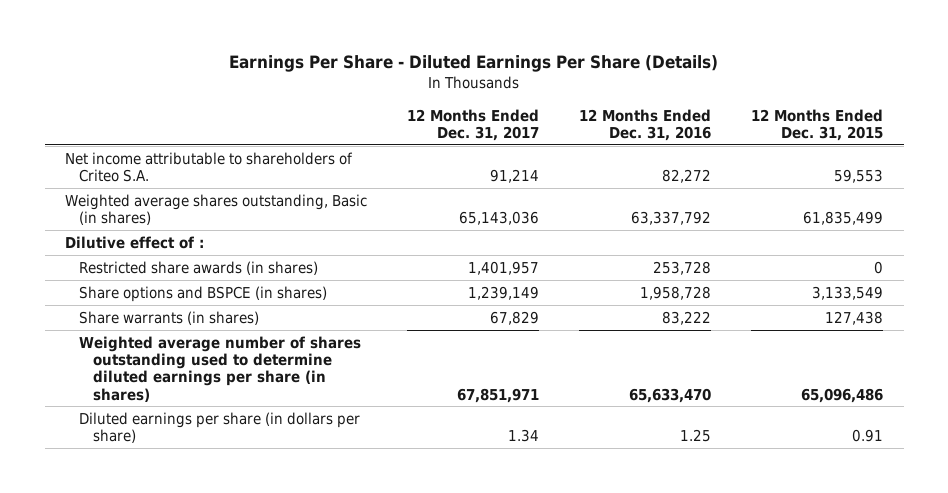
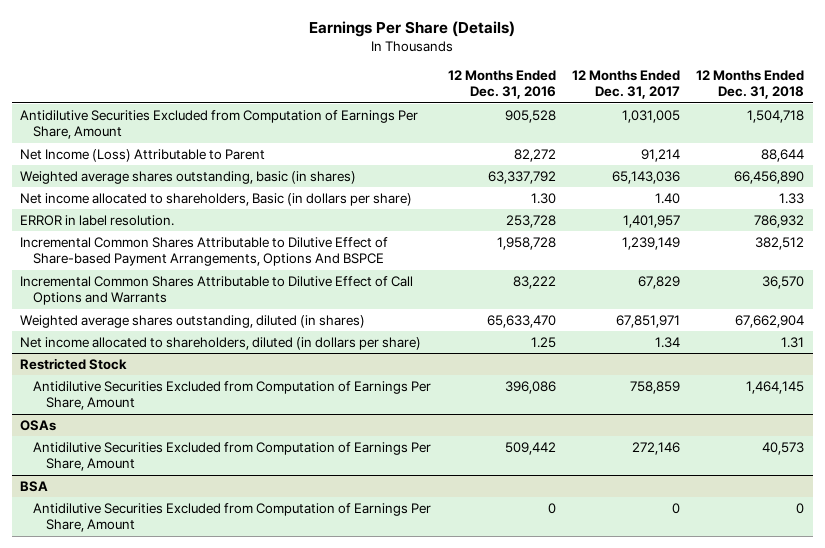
[229,54,719,72] Earnings Per Share - Diluted Earnings Per Share (Details) -> [309,20,516,37] Earnings Per Share (Details)
[751,108,884,141] 12 Months Ended Dec. 31, 2015 -> none
none -> [696,69,805,100] 12 Months Ended Dec. 31, 2018
[64,235,204,249] Dilutive effect of : -> none
none -> [20,109,419,140] Antidilutive Securities Excluded from Computation of Earnings Per Share, Amount
[64,151,353,183] Net income attributable to shareholders of Criteo S.A. -> [20,148,266,162] Net Income (Loss) Attributable to Parent
[64,193,367,226] Weighted average shares outstanding, Basic (in shares) -> [20,170,357,184] Weighted average shares outstanding, basic (in shares)
none -> [20,192,413,206] Net income allocated to shareholders, Basic (in dollars per share)
[79,260,319,275] Restricted share awards (in shares) -> [20,214,175,226] ERROR in label resolution.
[79,285,328,302] Share options and BSPCE (in shares) -> [20,236,389,267] Incremental Common Shares Attributable to Dilutive Effect of Share-based Payment Arrangements, Options And BSPCE
[79,310,260,325] Share warrants (in shares) -> [20,275,414,306] Incremental Common Shares Attributable to Dilutive Effect of Call Options and Warrants
[79,335,362,402] Weighted average number of shares outstanding used to determine diluted earnings per share (in shares) -> [20,314,366,328] Weighted average shares outstanding, diluted (in shares)
[79,411,361,444] Diluted earnings per share (in dollars per share) -> [20,336,422,350] Net income allocated to shareholders, diluted (in dollars per share)
none -> [20,357,128,370] Restricted Stock
none -> [33,380,432,411] Antidilutive Securities Excluded from Computation of Earnings Per Share, Amount
none -> [20,419,57,431] OSAs
none -> [33,441,432,472] Antidilutive Securities Excluded from Computation of Earnings Per Share, Amount
none -> [20,480,49,492] BSA
none -> [33,502,432,533] Antidilutive Securities Excluded from Computation of Earnings Per Share, Amount

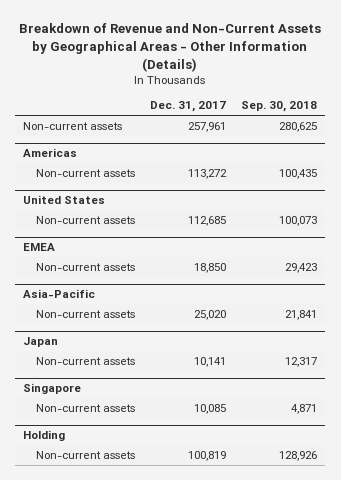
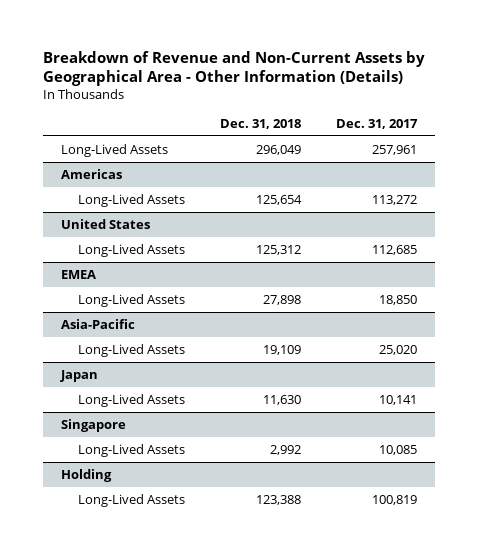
[19,23,322,72] Breakdown of Revenue and Non-Current Assets by Geographical Areas - Other Information (Details) -> [43,50,426,86] Breakdown of Revenue and Non-Current Assets by Geographical Area - Other Information (Details)
[241,101,318,113] Sep. 30, 2018 -> none
none -> [219,118,301,129] Dec. 31, 2018
[23,121,123,130] Non-current assets -> [60,143,168,157] Long-Lived Assets
[35,168,135,177] Non-current assets -> [77,193,185,207] Long-Lived Assets
[35,215,135,224] Non-current assets -> [77,243,185,257] Long-Lived Assets
[35,262,135,271] Non-current assets -> [77,293,185,307] Long-Lived Assets
[35,309,135,318] Non-current assets -> [77,343,185,357] Long-Lived Assets
[35,356,135,365] Non-current assets -> [77,393,185,407] Long-Lived Assets
[35,403,135,412] Non-current assets -> [77,443,185,457] Long-Lived Assets
[35,450,135,459] Non-current assets -> [77,493,185,507] Long-Lived Assets

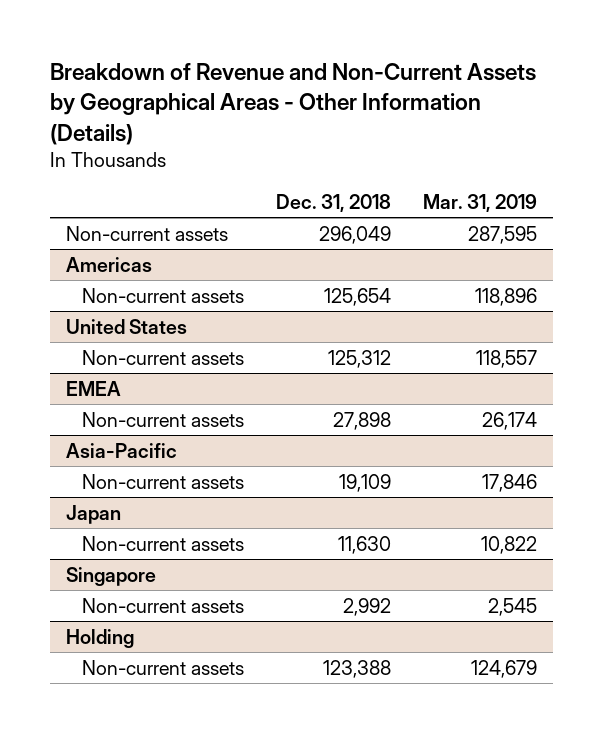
[43,50,426,86] Breakdown of Revenue and Non-Current Assets by Geographical Area - Other Information (Details) -> [50,63,537,145] Breakdown of Revenue and Non-Current Assets by Geographical Areas - Other Information (Details)
[336,118,419,129] Dec. 31, 2017 -> none
none -> [422,193,537,212] Mar. 31, 2019
[60,143,168,157] Long-Lived Assets -> [66,225,229,241] Non-current assets
[77,193,185,207] Long-Lived Assets -> [81,287,244,303] Non-current assets
[77,243,185,257] Long-Lived Assets -> [81,349,244,365] Non-current assets
[77,293,185,307] Long-Lived Assets -> [81,411,244,427] Non-current assets
[77,343,185,357] Long-Lived Assets -> [81,473,244,489] Non-current assets
[77,393,185,407] Long-Lived Assets -> [81,535,244,551] Non-current assets
[77,443,185,457] Long-Lived Assets -> [81,597,244,613] Non-current assets
[77,493,185,507] Long-Lived Assets -> [81,659,244,675] Non-current assets

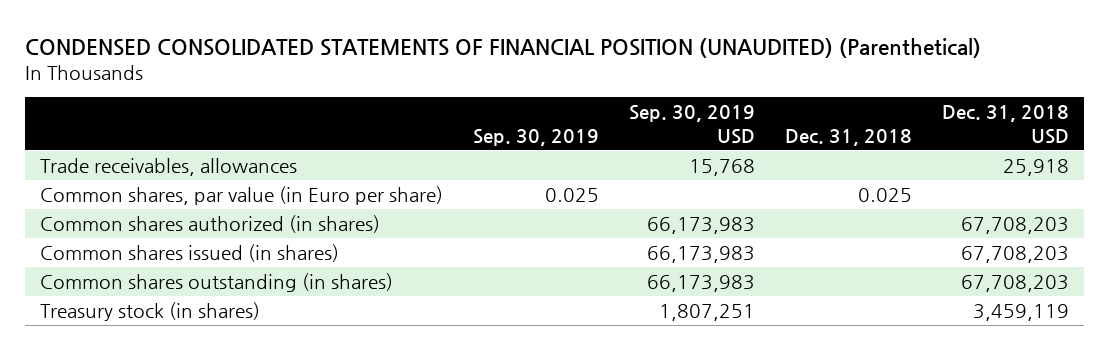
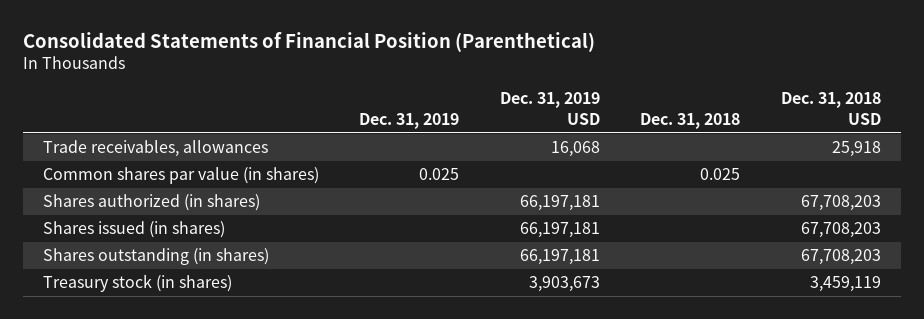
[25,37,982,58] CONDENSED CONSOLIDATED STATEMENTS OF FINANCIAL POSITION (UNAUDITED) (Parenthetical) -> [22,31,595,52] Consolidated Statements of Financial Position (Parenthetical)
[473,128,600,146] Sep. 30, 2019 -> none
[629,105,756,144] Sep. 30, 2019 USD -> none
none -> [359,113,460,130] Dec. 31, 2019
none -> [499,92,600,126] Dec. 31, 2019 USD
[40,186,444,206] Common shares, par value (in Euro per share) -> [43,167,320,185] Common shares par value (in shares)
[40,215,381,234] Common shares authorized (in shares) -> [43,194,261,212] Shares authorized (in shares)
[40,244,340,263] Common shares issued (in shares) -> [43,221,226,239] Shares issued (in shares)
[40,273,394,293] Common shares outstanding (in shares) -> [43,248,270,266] Shares outstanding (in shares)

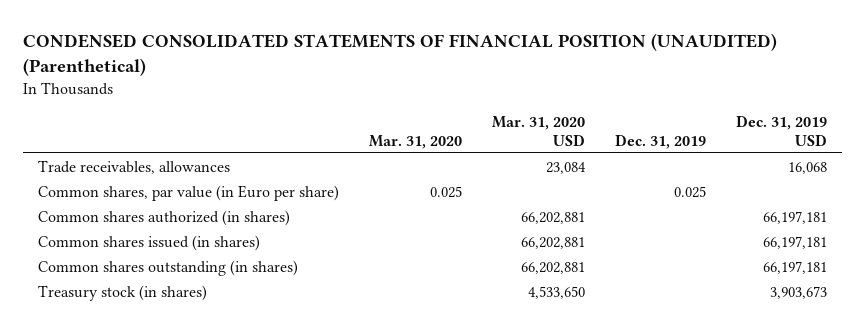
[22,31,595,52] Consolidated Statements of Financial Position (Parenthetical) -> [22,33,777,77] CONDENSED CONSOLIDATED STATEMENTS OF FINANCIAL POSITION (UNAUDITED) (Parenthetical)
[640,113,741,130] Dec. 31, 2018 -> none
[780,92,881,126] Dec. 31, 2018 USD -> none
none -> [368,134,462,149] Mar. 31, 2020
none -> [491,116,585,146] Mar. 31, 2020 USD
[43,167,320,185] Common shares par value (in shares) -> [37,184,339,201] Common shares, par value (in Euro per share)
[43,194,261,212] Shares authorized (in shares) -> [37,209,290,226] Common shares authorized (in shares)
[43,221,226,239] Shares issued (in shares) -> [37,234,260,251] Common shares issued (in shares)
[43,248,270,266] Shares outstanding (in shares) -> [37,259,298,276] Common shares outstanding (in shares)

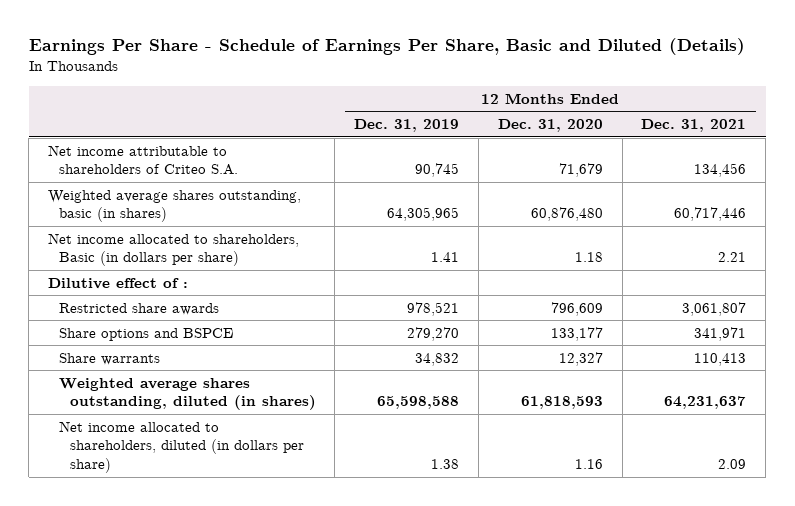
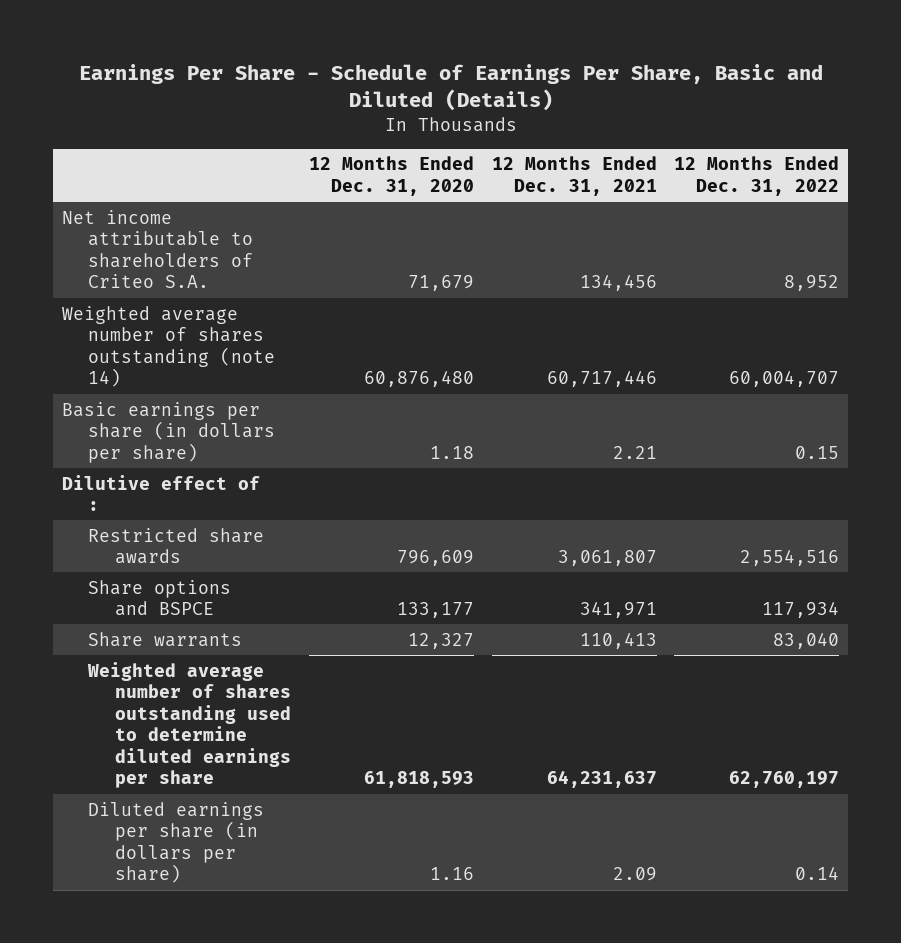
[354,118,460,132] Dec. 31, 2019 -> none
none -> [674,156,840,196] 12 Months Ended Dec. 31, 2022
[48,189,302,223] Weighted average shares outstanding, basic (in shares) -> [61,305,276,388] Weighted average number of shares outstanding (note 14)
[48,232,300,267] Net income allocated to shareholders, Basic (in dollars per share) -> [61,401,276,463] Basic earnings per share (in dollars per share)
[58,377,316,411] Weighted average shares outstanding, diluted (in shares) -> [87,661,291,789] Weighted average number of shares outstanding used to determine diluted earnings per share
[58,420,304,474] Net income allocated to shareholders, diluted (in dollars per share) -> [88,801,265,884] Diluted earnings per share (in dollars per share)

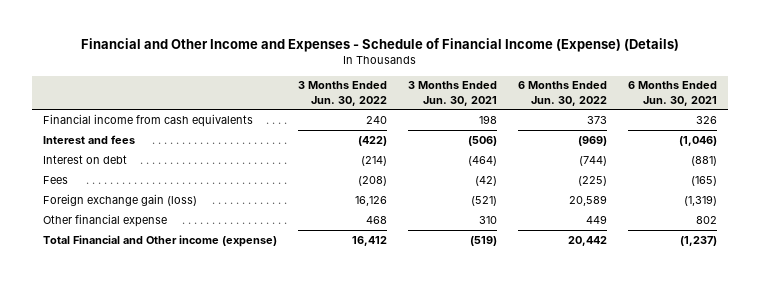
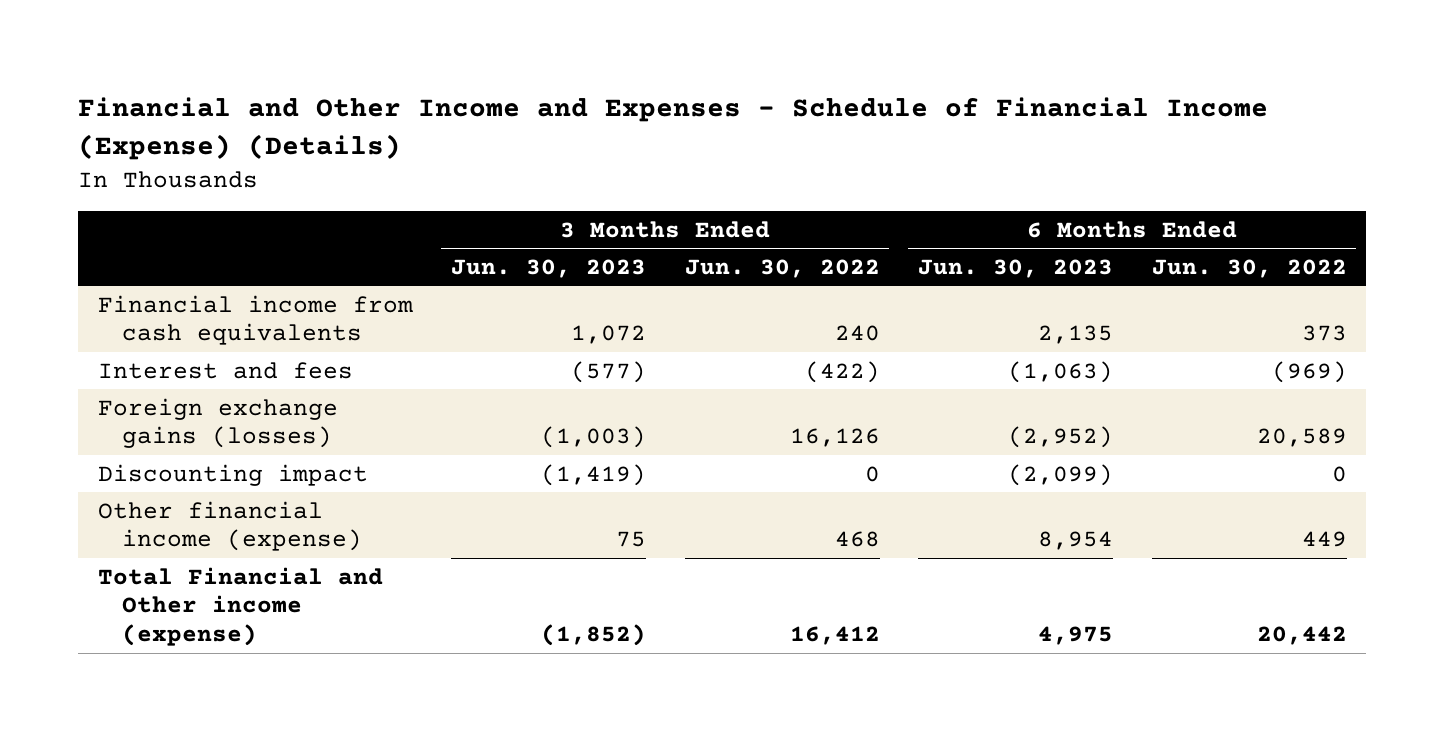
[407,81,497,106] 3 Months Ended Jun. 30, 2021 -> none
[628,81,718,106] 6 Months Ended Jun. 30, 2021 -> none
none -> [451,258,647,278] Jun. 30, 2023
none -> [918,258,1114,278] Jun. 30, 2023
[42,154,127,164] Interest on debt -> none
[42,175,68,184] Fees -> none
[42,193,197,206] Foreign exchange gain (loss) -> [97,397,338,449] Foreign exchange gains (losses)
none -> [97,463,368,486] Discounting impact
[42,213,167,227] Other financial expense -> [97,500,362,552] Other financial income (expense)

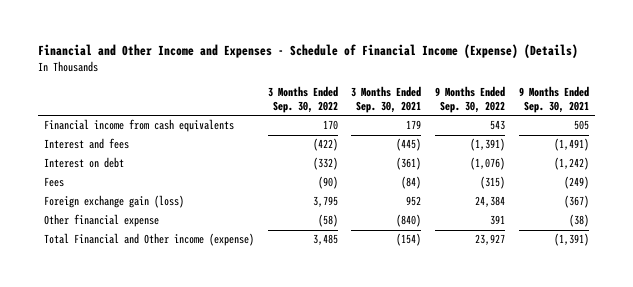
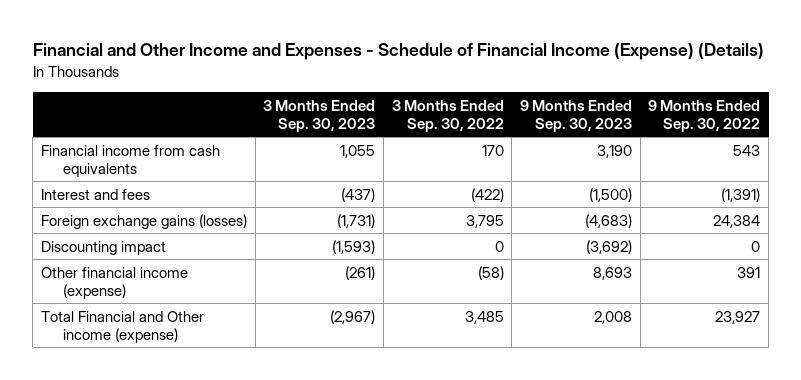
[351,85,422,114] 3 Months Ended Sep. 30, 2021 -> none
[518,85,589,114] 9 Months Ended Sep. 30, 2021 -> none
none -> [263,99,376,132] 3 Months Ended Sep. 30, 2023
none -> [520,99,633,132] 9 Months Ended Sep. 30, 2023
[44,157,125,169] Interest on debt -> none
[44,177,65,188] Fees -> none
[44,195,185,209] Foreign exchange gain (loss) -> [41,213,248,229] Foreign exchange gains (losses)
none -> [41,240,167,255] Discounting impact
[44,214,160,228] Other financial expense -> [41,266,189,299] Other financial income (expense)

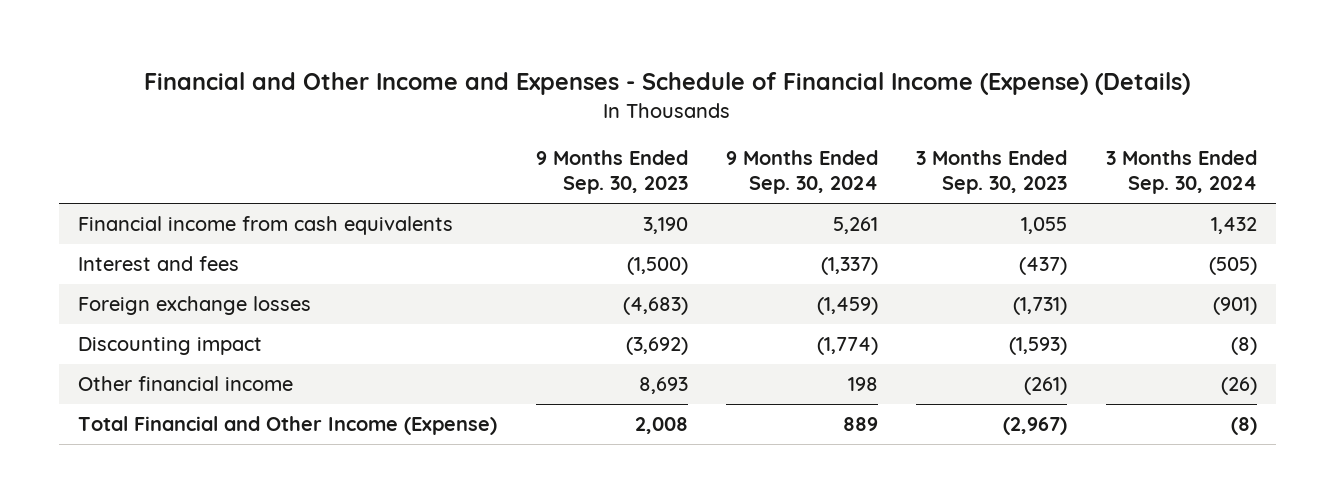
[391,99,504,132] 3 Months Ended Sep. 30, 2022 -> none
[648,99,761,132] 9 Months Ended Sep. 30, 2022 -> none
none -> [725,150,878,195] 9 Months Ended Sep. 30, 2024
none -> [1105,150,1257,195] 3 Months Ended Sep. 30, 2024
[41,213,248,229] Foreign exchange gains (losses) -> [78,296,312,316] Foreign exchange losses
[41,266,189,299] Other financial income (expense) -> [78,376,294,392] Other financial income
[41,310,205,343] Total Financial and Other income (expense) -> [78,416,498,436] Total Financial and Other Income (Expense)

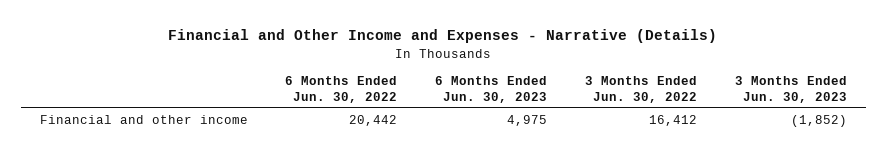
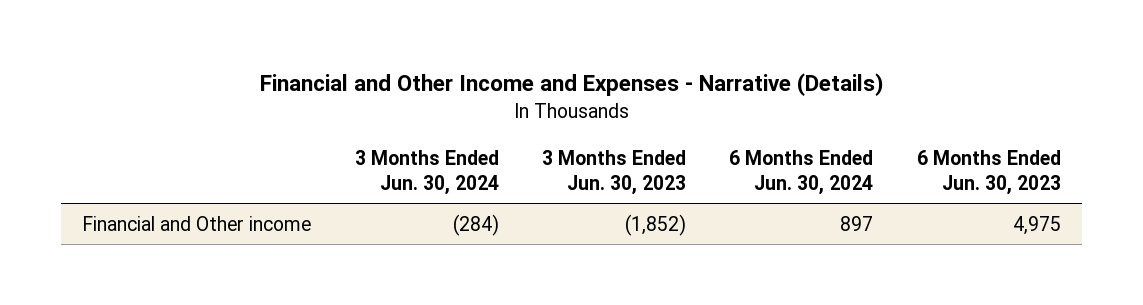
[285,75,398,104] 6 Months Ended Jun. 30, 2022 -> none
[585,75,698,104] 3 Months Ended Jun. 30, 2022 -> none
none -> [354,149,499,196] 3 Months Ended Jun. 30, 2024
none -> [729,149,874,196] 6 Months Ended Jun. 30, 2024
[39,114,248,124] Financial and other income -> [82,216,312,232] Financial and Other income

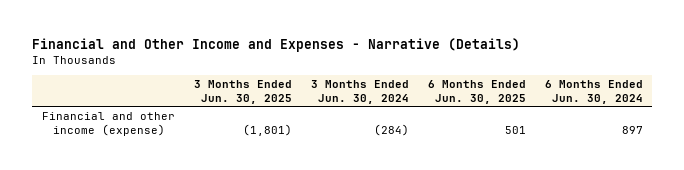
[542,149,687,196] 3 Months Ended Jun. 30, 2023 -> none
[916,149,1061,196] 6 Months Ended Jun. 30, 2023 -> none
none -> [193,79,292,104] 3 Months Ended Jun. 30, 2025
none -> [427,79,526,104] 6 Months Ended Jun. 30, 2025
[82,216,312,232] Financial and Other income -> [41,111,175,136] Financial and other income (expense)

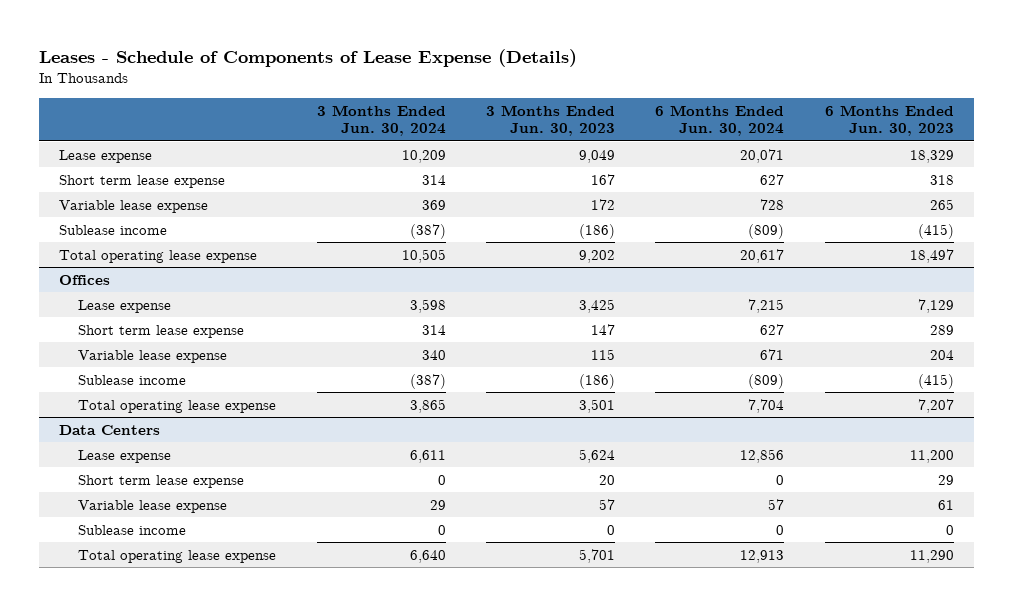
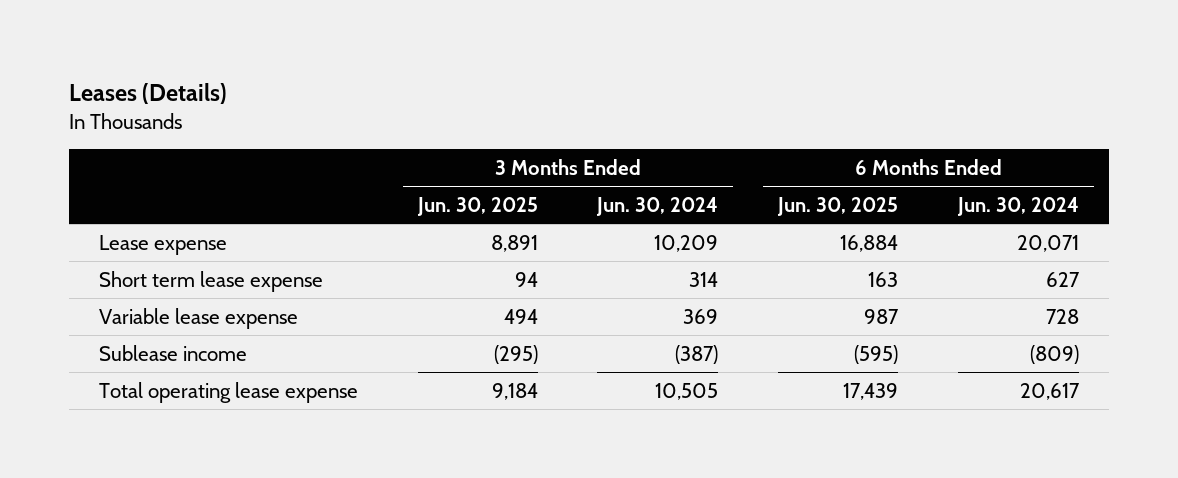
[39,48,578,67] Leases - Schedule of Components of Lease Expense (Details) -> [68,82,227,104] Leases (Details)
[486,104,616,137] 3 Months Ended Jun. 30, 2023 -> none
[824,104,954,137] 6 Months Ended Jun. 30, 2023 -> none
none -> [416,196,538,216] Jun. 30, 2025
none -> [777,196,899,216] Jun. 30, 2025
[59,274,111,285] Offices -> none
[78,299,172,313] Lease expense -> none
[78,324,245,338] Short term lease expense -> none
[78,349,228,363] Variable lease expense -> none
[78,374,187,385] Sublease income -> none
[78,399,277,413] Total operating lease expense -> none
[59,424,161,435] Data Centers -> none
[78,449,172,463] Lease expense -> none
[78,474,245,488] Short term lease expense -> none
[78,499,228,513] Variable lease expense -> none
[78,524,187,535] Sublease income -> none
[78,549,277,563] Total operating lease expense -> none

